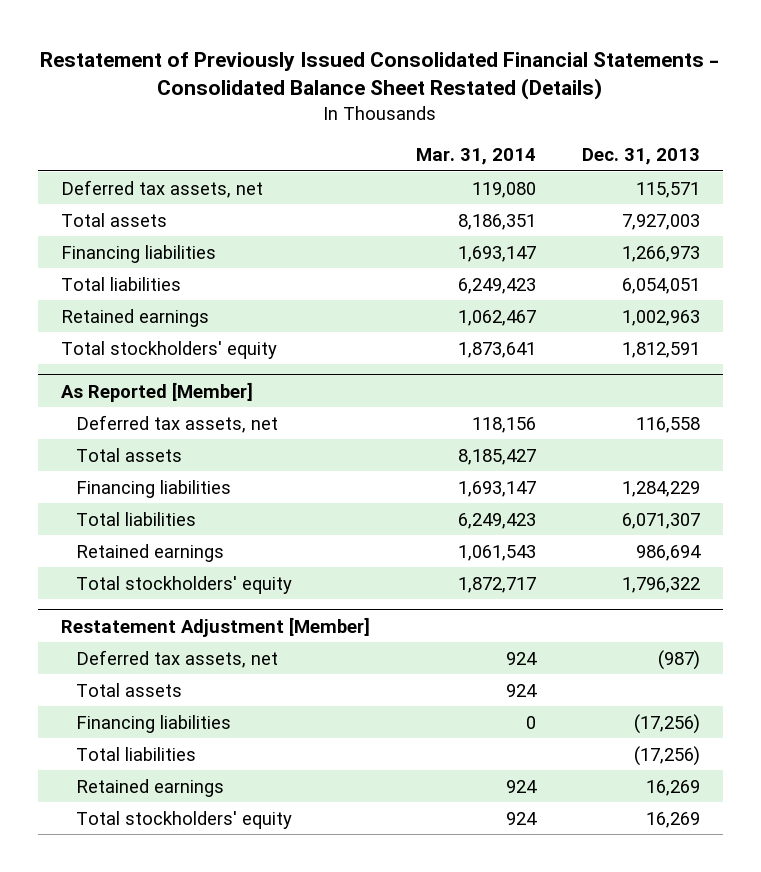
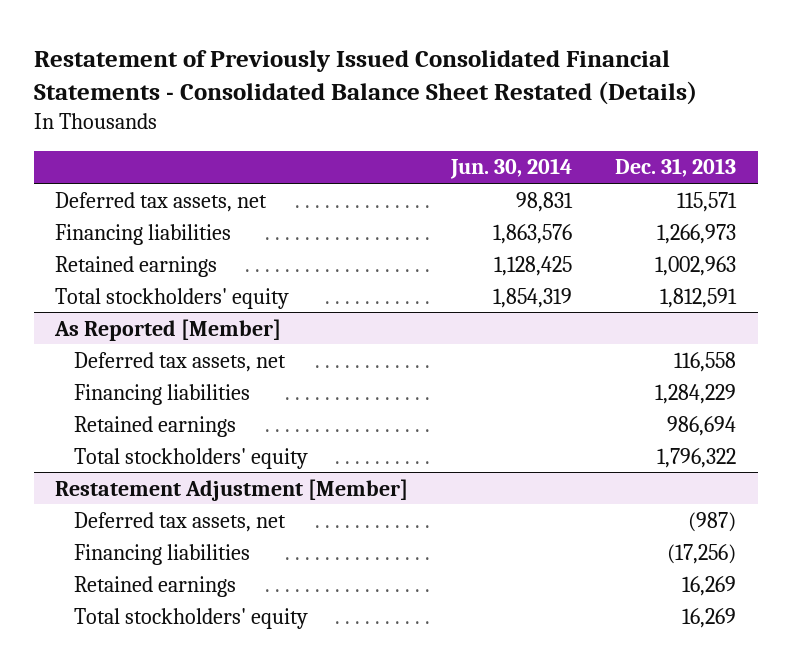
[415,147,536,165] Mar. 31, 2014 -> none
none -> [450,158,573,180] Jun. 30, 2014
[60,212,167,227] Total assets -> none
[60,276,181,291] Total liabilities -> none
[75,447,182,462] Total assets -> none
[75,511,196,526] Total liabilities -> none
[75,682,182,697] Total assets -> none
[75,746,196,761] Total liabilities -> none

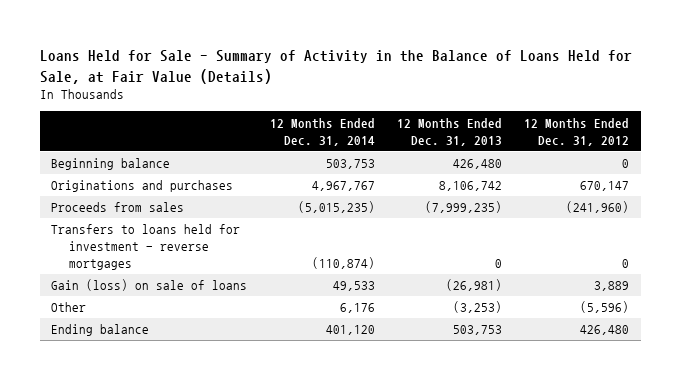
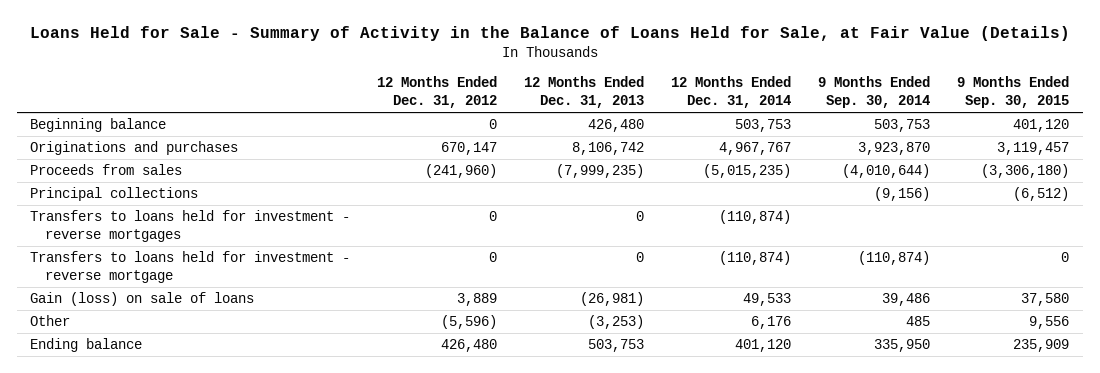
none -> [818,76,931,109] 9 Months Ended Sep. 30, 2014
none -> [957,76,1070,109] 9 Months Ended Sep. 30, 2015
none -> [30,187,199,202] Principal collections
none -> [30,251,351,284] Transfers to loans held for investment - reverse mortgage

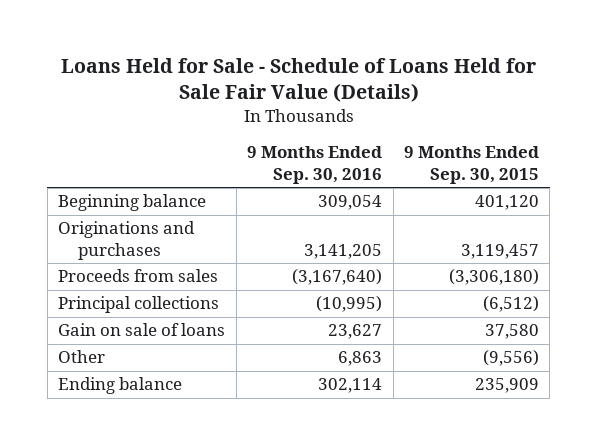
[29,26,1070,42] Loans Held for Sale - Summary of Activity in the Balance of Loans Held for Sale, at Fair Value (Details) -> [60,58,536,103] Loans Held for Sale - Schedule of Loans Held for Sale Fair Value (Details)
[377,76,498,109] 12 Months Ended Dec. 31, 2012 -> none
[524,76,645,109] 12 Months Ended Dec. 31, 2013 -> none
[671,76,792,109] 12 Months Ended Dec. 31, 2014 -> none
[818,76,931,109] 9 Months Ended Sep. 30, 2014 -> none
none -> [247,146,383,184] 9 Months Ended Sep. 30, 2016
[30,210,351,243] Transfers to loans held for investment - reverse mortgages -> none
[30,251,351,284] Transfers to loans held for investment - reverse mortgage -> none
[30,292,255,307] Gain (loss) on sale of loans -> [58,323,226,337] Gain on sale of loans
[1029,316,1070,330] 9,556 -> [483,350,540,367] (9,556)

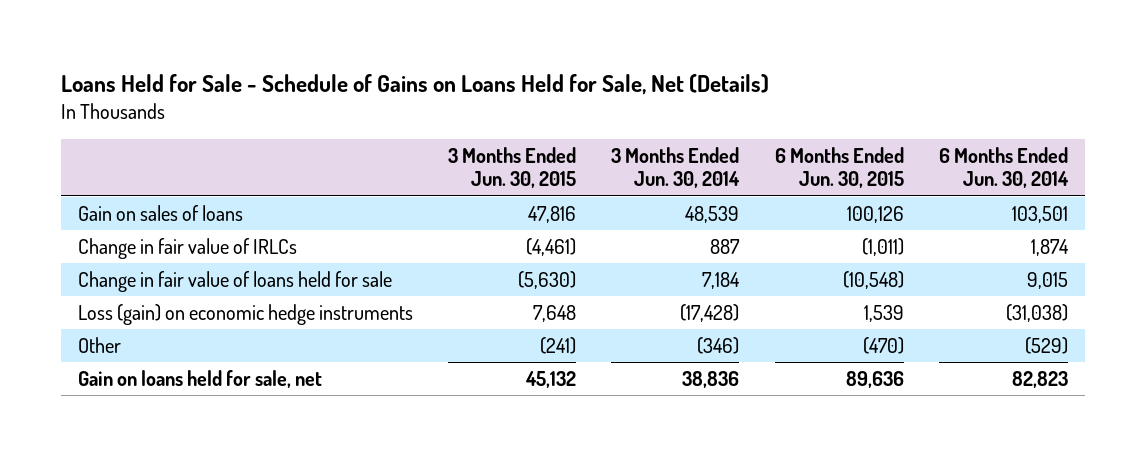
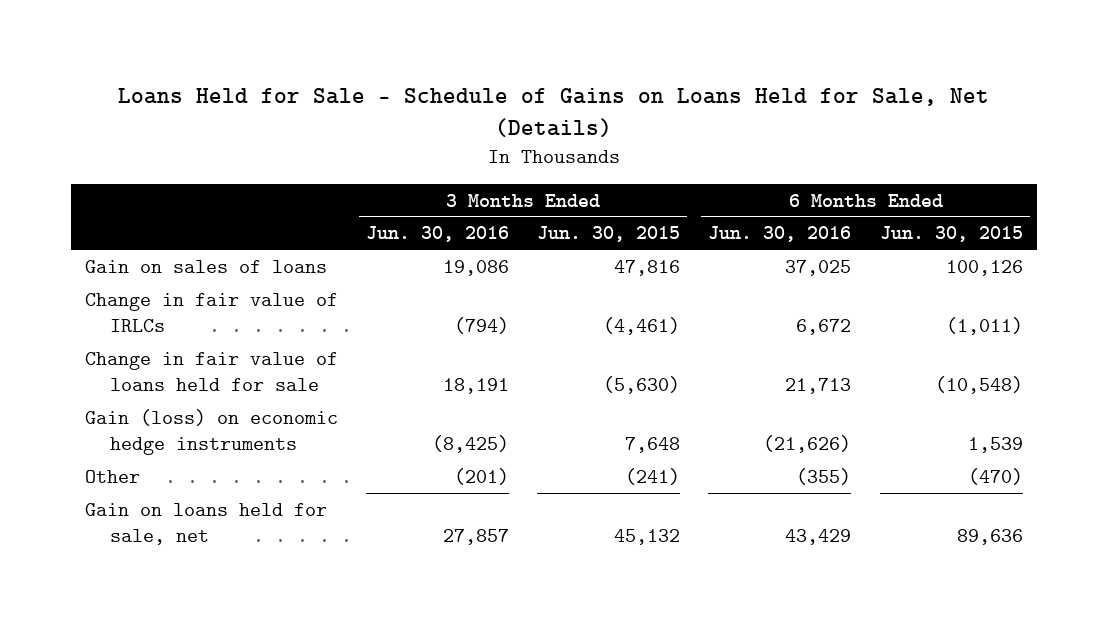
[611,146,741,189] 3 Months Ended Jun. 30, 2014 -> none
[938,146,1069,189] 6 Months Ended Jun. 30, 2014 -> none
none -> [365,226,509,243] Jun. 30, 2016
none -> [708,226,852,243] Jun. 30, 2016
[78,303,414,325] Loss (gain) on economic hedge instruments -> [84,408,338,456] Gain (loss) on economic hedge instruments

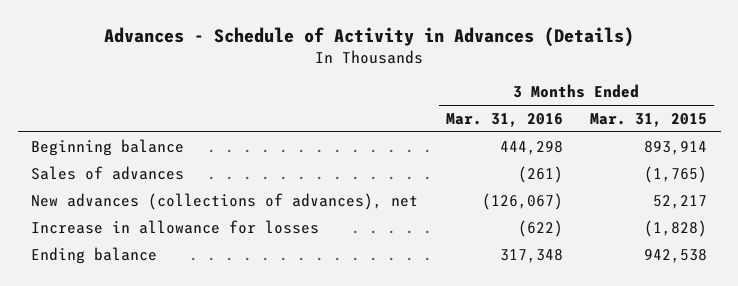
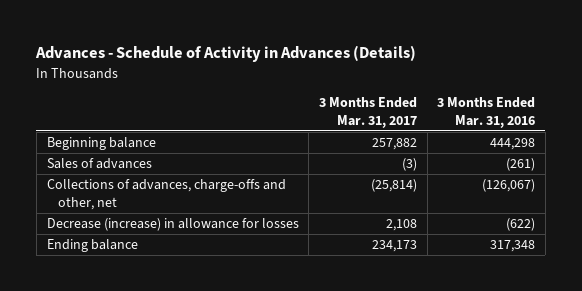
[590,112,708,127] Mar. 31, 2015 -> none
none -> [318,96,417,128] 3 Months Ended Mar. 31, 2017
[31,192,419,210] New advances (collections of advances), net -> [46,179,286,210] Collections of advances, charge-offs and other, net
[31,219,320,234] Increase in allowance for losses -> [46,218,299,232] Decrease (increase) in allowance for losses

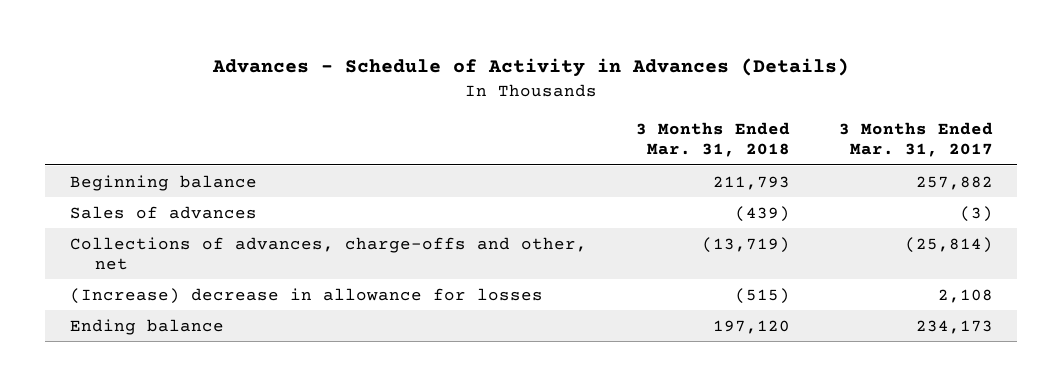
[437,96,536,128] 3 Months Ended Mar. 31, 2016 -> none
none -> [635,122,790,158] 3 Months Ended Mar. 31, 2018
[46,218,299,232] Decrease (increase) in allowance for losses -> [69,287,543,304] (Increase) decrease in allowance for losses

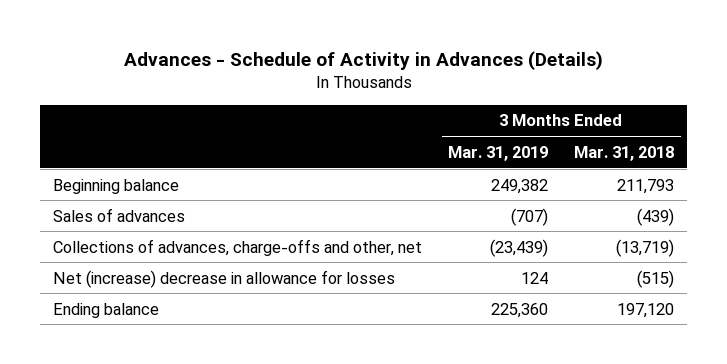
[838,122,993,158] 3 Months Ended Mar. 31, 2017 -> none
none -> [448,145,549,161] Mar. 31, 2019
[69,287,543,304] (Increase) decrease in allowance for losses -> [52,269,395,288] Net (increase) decrease in allowance for losses

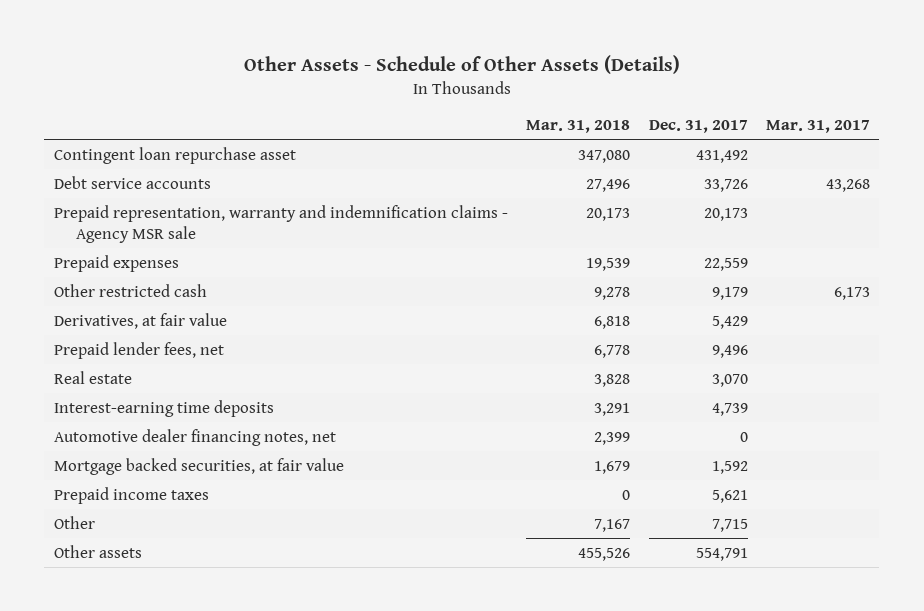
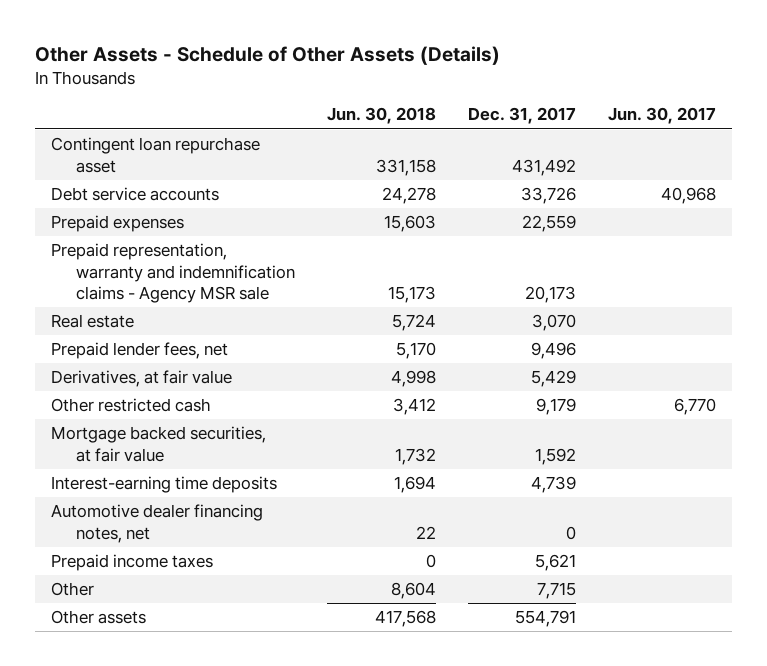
[526,120,631,134] Mar. 31, 2018 -> none
[766,120,871,134] Mar. 31, 2017 -> none
none -> [326,107,436,125] Jun. 30, 2018
none -> [607,107,716,125] Jun. 30, 2017
[53,204,508,243] Prepaid representation, warranty and indemnification claims - Agency MSR sale -> [50,242,295,304] Prepaid representation, warranty and indemnification claims - Agency MSR sale
[53,341,224,359] Prepaid lender fees, net -> [50,341,228,359] Prepaid lender fees, net
[53,312,227,329] Derivatives, at fair value -> [50,369,232,387] Derivatives, at fair value
[53,283,207,297] Other restricted cash -> [50,397,211,412] Other restricted cash
[53,457,344,475] Mortgage backed securities, at fair value -> [50,425,266,462] Mortgage backed securities, at fair value

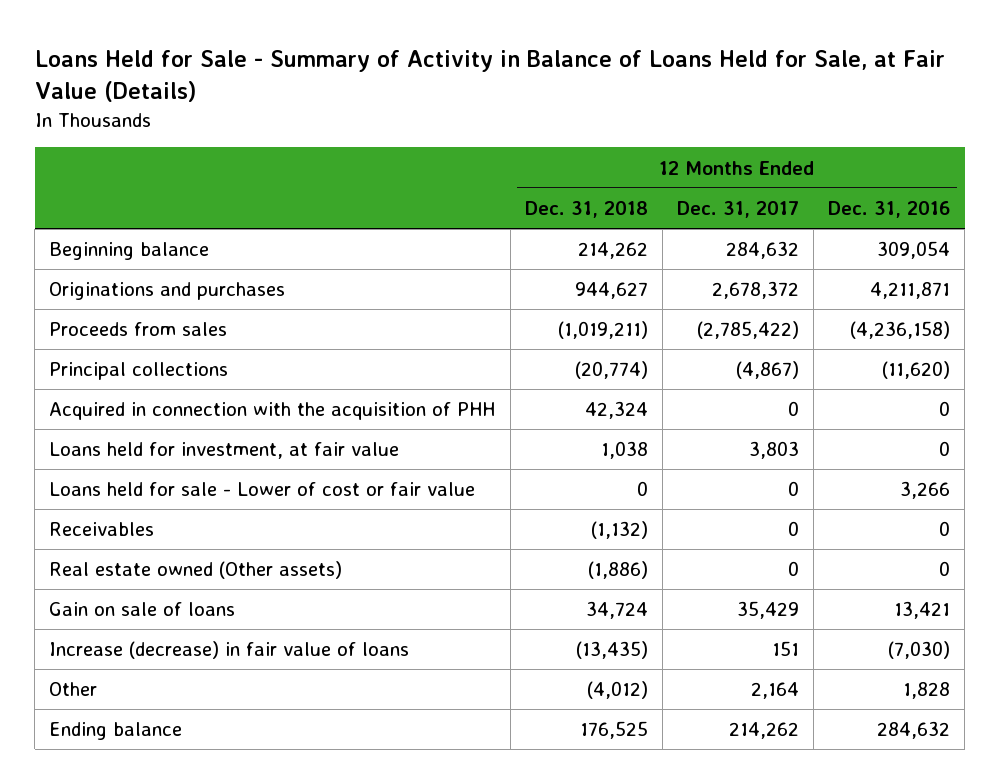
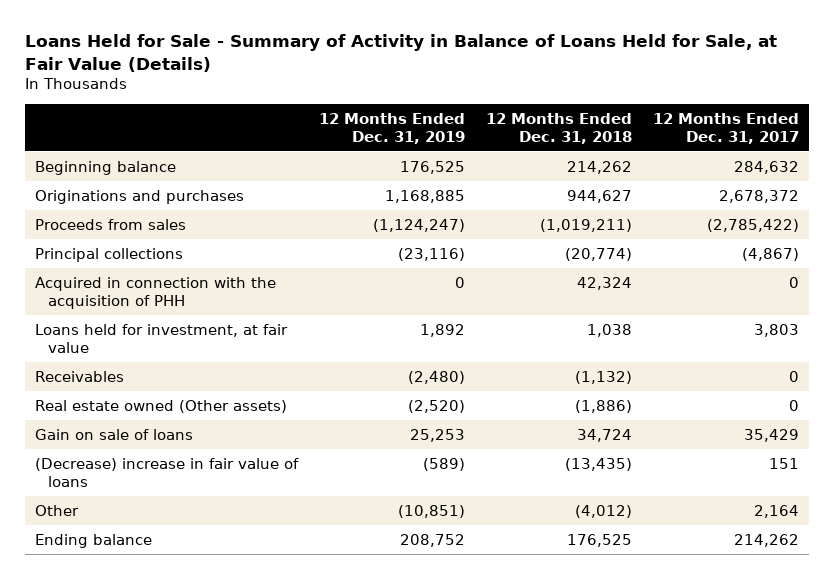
[828,201,951,219] Dec. 31, 2016 -> none
none -> [319,112,466,144] 12 Months Ended Dec. 31, 2019
[49,482,476,497] Loans held for sale - Lower of cost or fair value -> none
[49,641,410,660] Increase (decrease) in fair value of loans -> [35,457,300,487] (Decrease) increase in fair value of loans

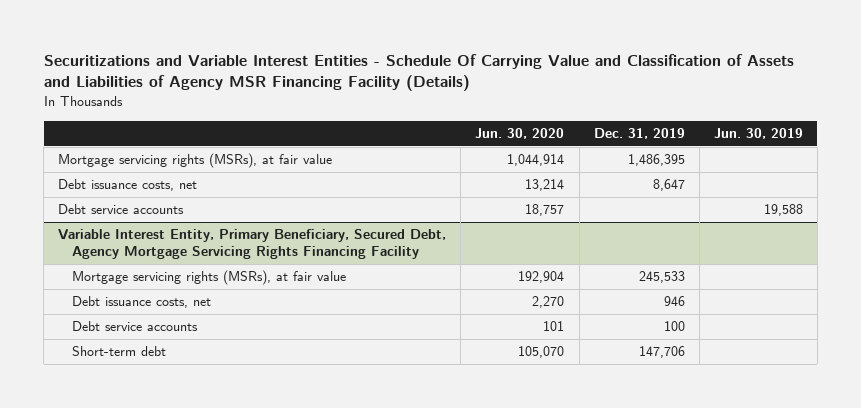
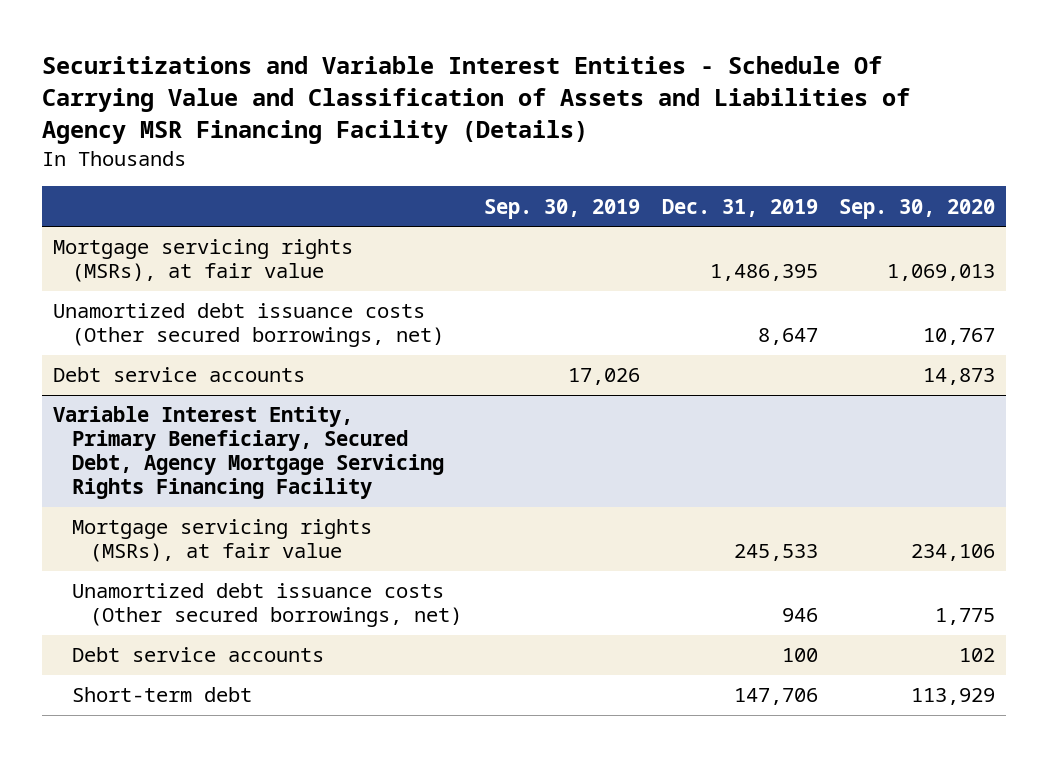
[475,127,565,139] Jun. 30, 2020 -> none
[713,127,803,139] Jun. 30, 2019 -> none
none -> [484,198,641,219] Sep. 30, 2019
none -> [839,198,996,219] Sep. 30, 2020
[58,179,198,192] Debt issuance costs, net -> [53,303,444,348] Unamortized debt issuance costs (Other secured borrowings, net)
[71,296,211,309] Debt issuance costs, net -> [71,583,463,628] Unamortized debt issuance costs (Other secured borrowings, net)

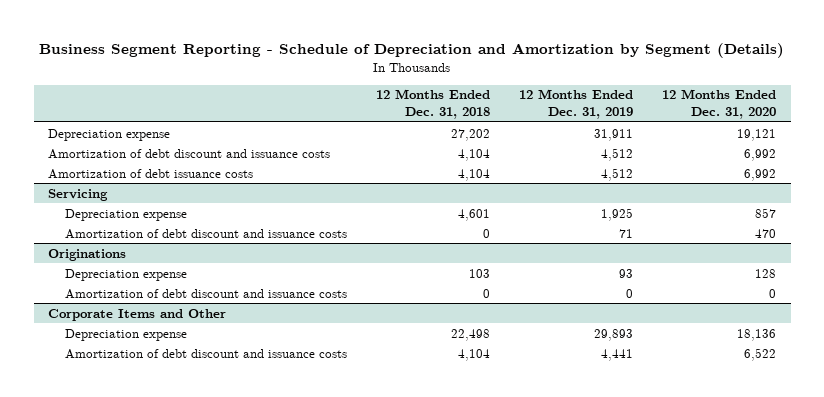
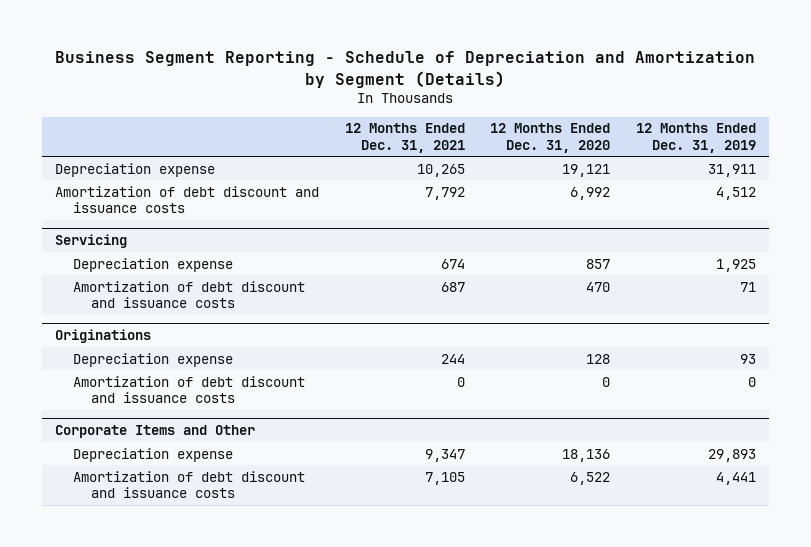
[376,89,491,120] 12 Months Ended Dec. 31, 2018 -> none
none -> [344,123,465,153] 12 Months Ended Dec. 31, 2021
[48,168,254,179] Amortization of debt issuance costs -> none

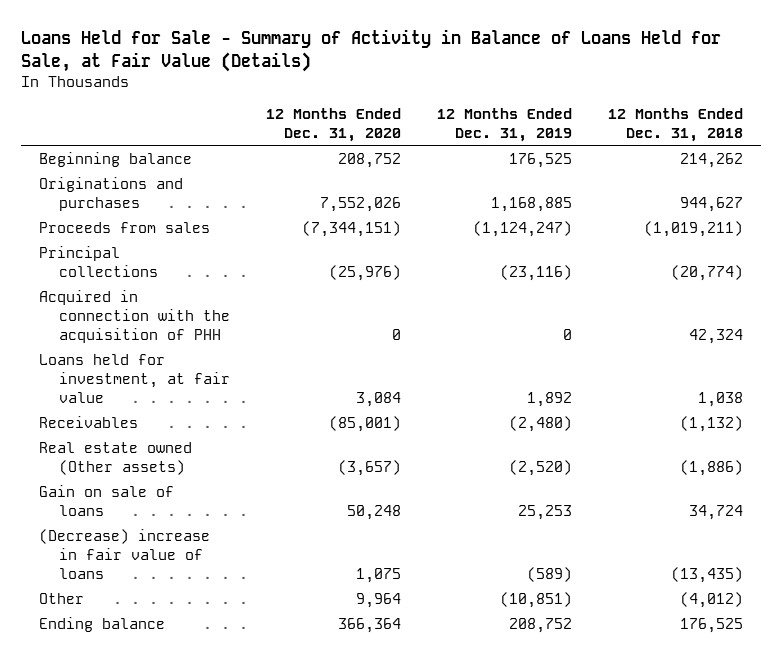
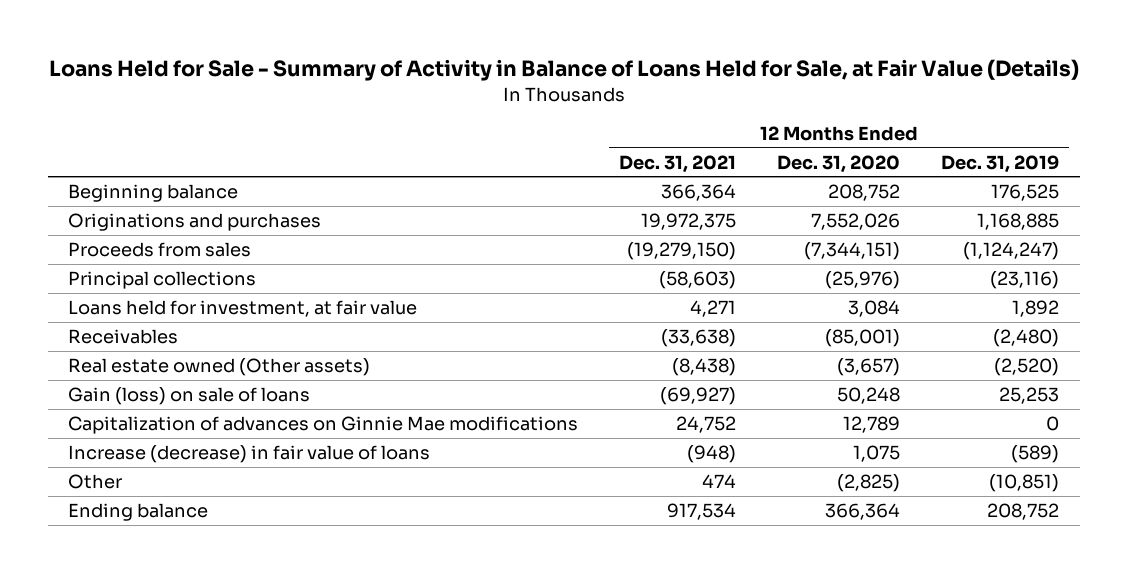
[608,107,744,143] 12 Months Ended Dec. 31, 2018 -> none
none -> [619,154,737,173] Dec. 31, 2021
[38,289,231,343] Acquired in connection with the acquisition of PHH -> none
[38,484,174,516] Gain on sale of loans -> [68,387,311,406] Gain (loss) on sale of loans
none -> [68,416,579,435] Capitalization of advances on Ginnie Mae modifications
[38,528,210,579] (Decrease) increase in fair value of loans -> [68,445,431,464] Increase (decrease) in fair value of loans
[356,592,402,608] 9,964 -> [837,474,901,493] (2,825)

